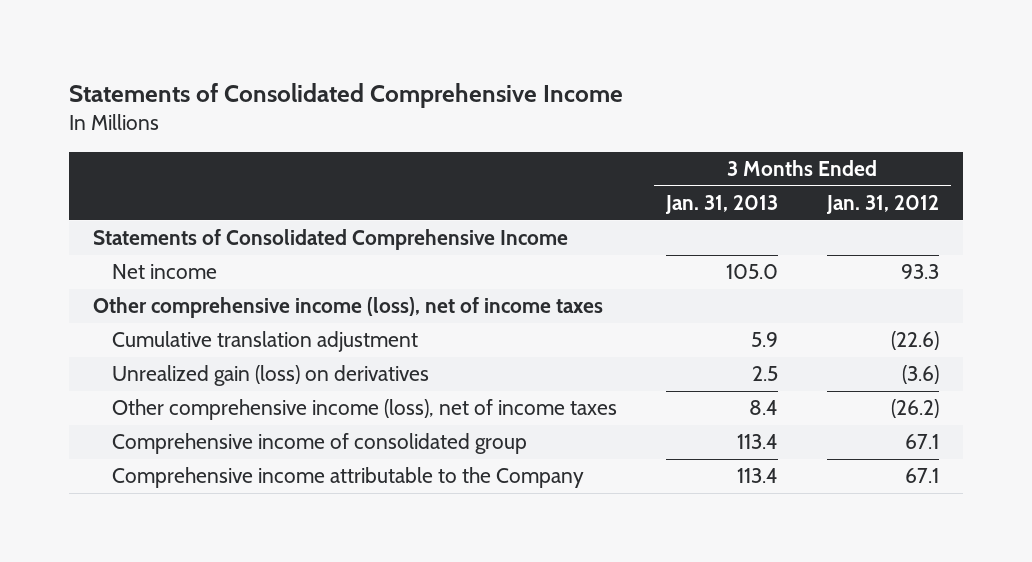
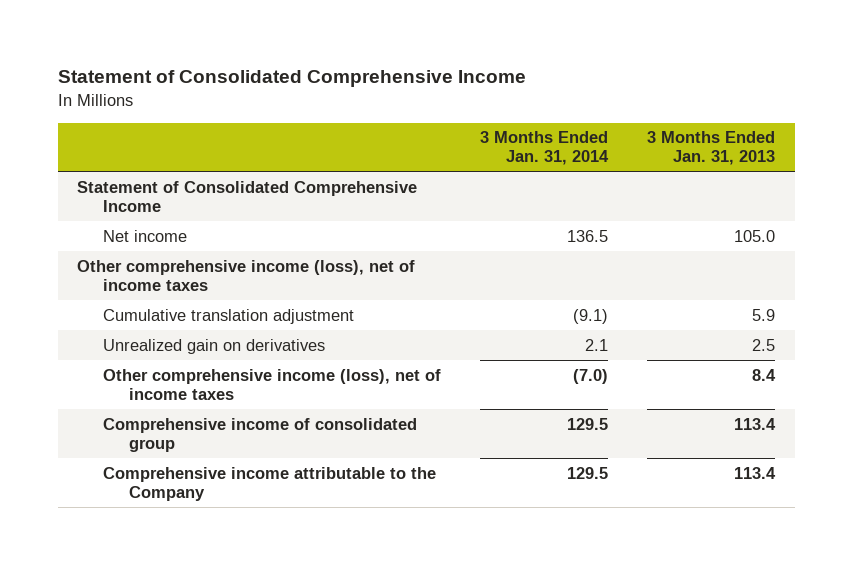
[68,82,623,108] Statements of Consolidated Comprehensive Income -> [57,70,526,88] Statement of Consolidated Comprehensive Income
[825,195,939,215] Jan. 31, 2012 -> none
none -> [480,131,610,166] 3 Months Ended Jan. 31, 2014
[93,229,569,251] Statements of Consolidated Comprehensive Income -> [77,180,418,212] Statement of Consolidated Comprehensive Income
[112,365,430,387] Unrealized gain (loss) on derivatives -> [103,338,326,354] Unrealized gain on derivatives

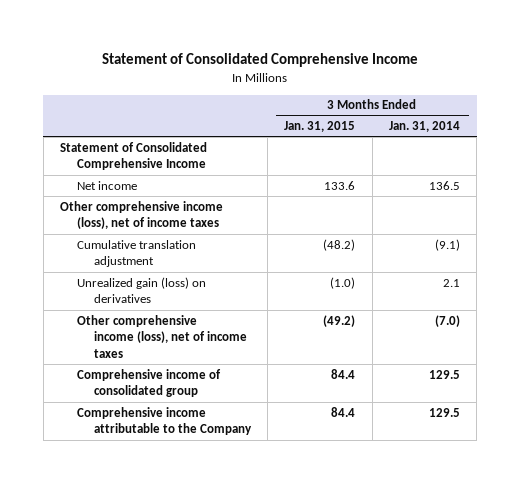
[647,131,776,166] 3 Months Ended Jan. 31, 2013 -> none
none -> [284,121,356,133] Jan. 31, 2015
[103,338,326,354] Unrealized gain on derivatives -> [77,276,207,304] Unrealized gain (loss) on derivatives

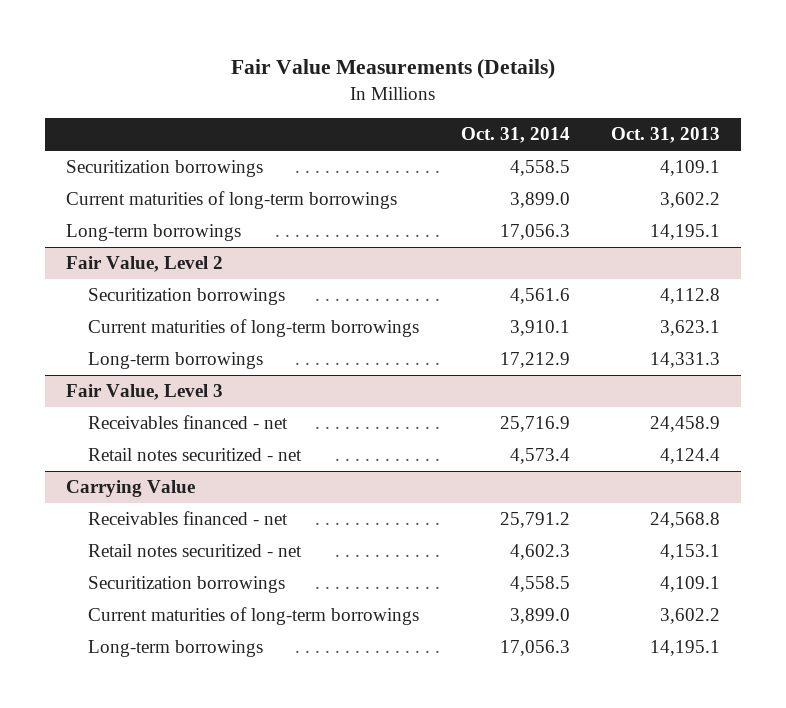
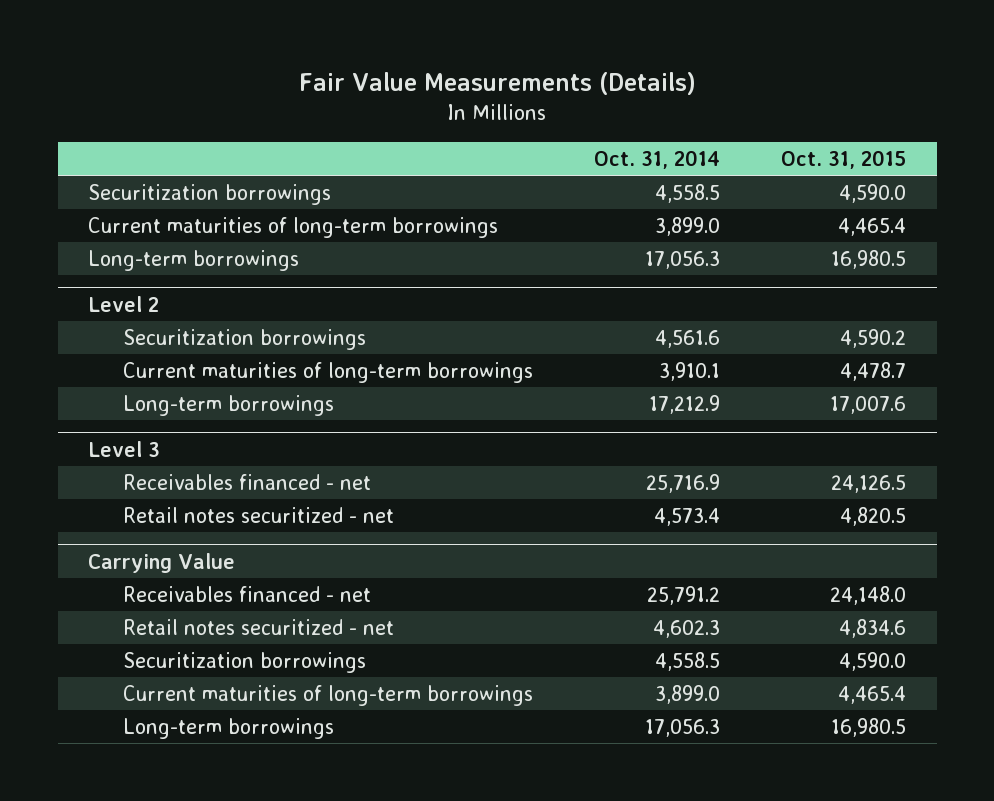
[611,127,721,144] Oct. 31, 2013 -> none
none -> [781,149,907,169] Oct. 31, 2015
[65,256,223,273] Fair Value, Level 2 -> [88,295,160,312] Level 2
[65,384,223,401] Fair Value, Level 3 -> [88,440,161,457] Level 3

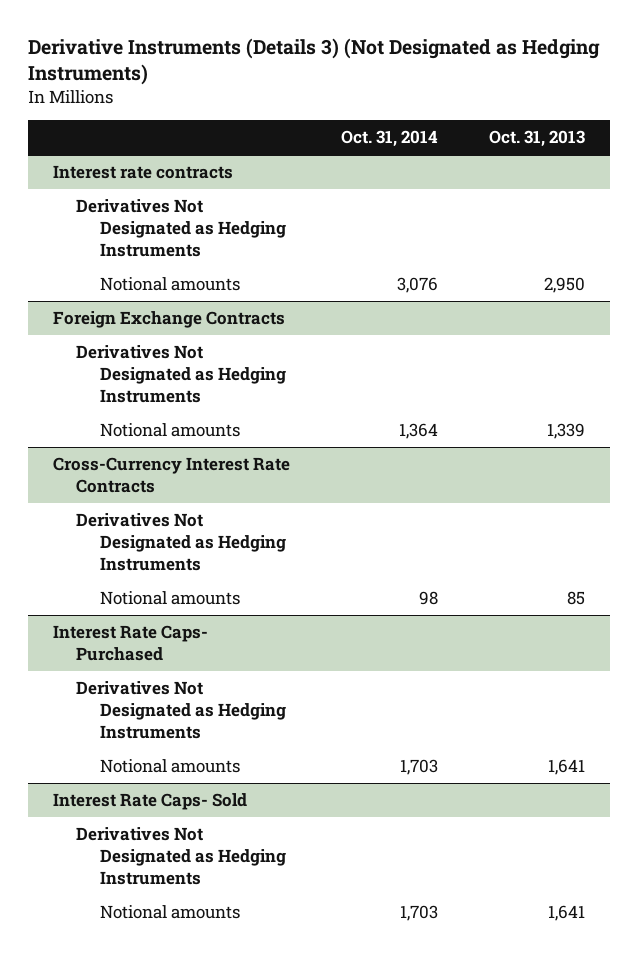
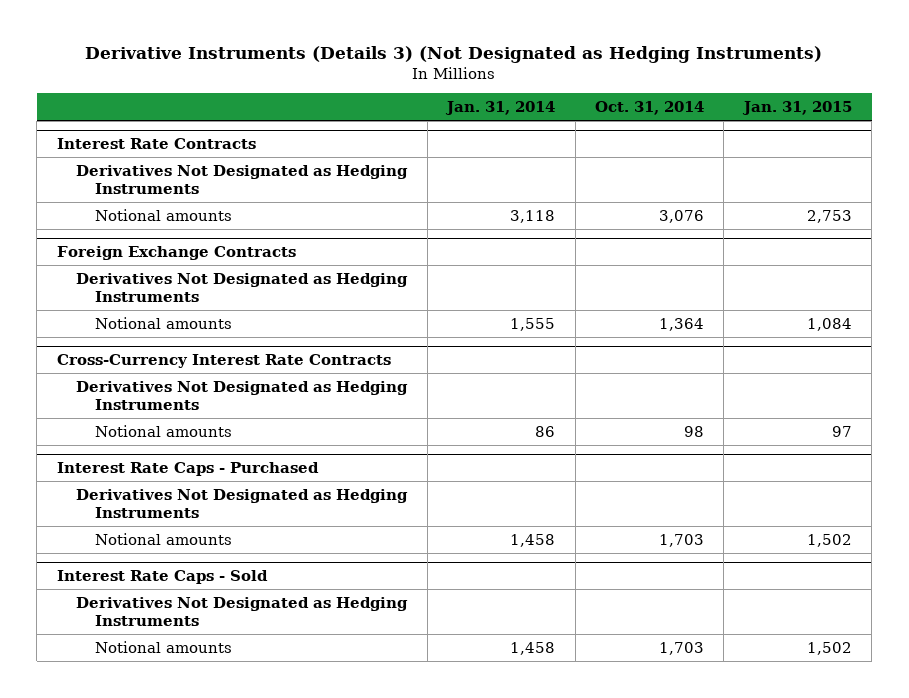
[488,130,585,148] Oct. 31, 2013 -> none
none -> [445,101,556,116] Jan. 31, 2014
none -> [741,101,852,116] Jan. 31, 2015
[53,165,234,180] Interest rate contracts -> [56,137,256,149] Interest Rate Contracts
[53,625,209,662] Interest Rate Caps- Purchased -> [56,461,319,476] Interest Rate Caps - Purchased
[53,793,248,811] Interest Rate Caps- Sold -> [56,569,268,584] Interest Rate Caps - Sold

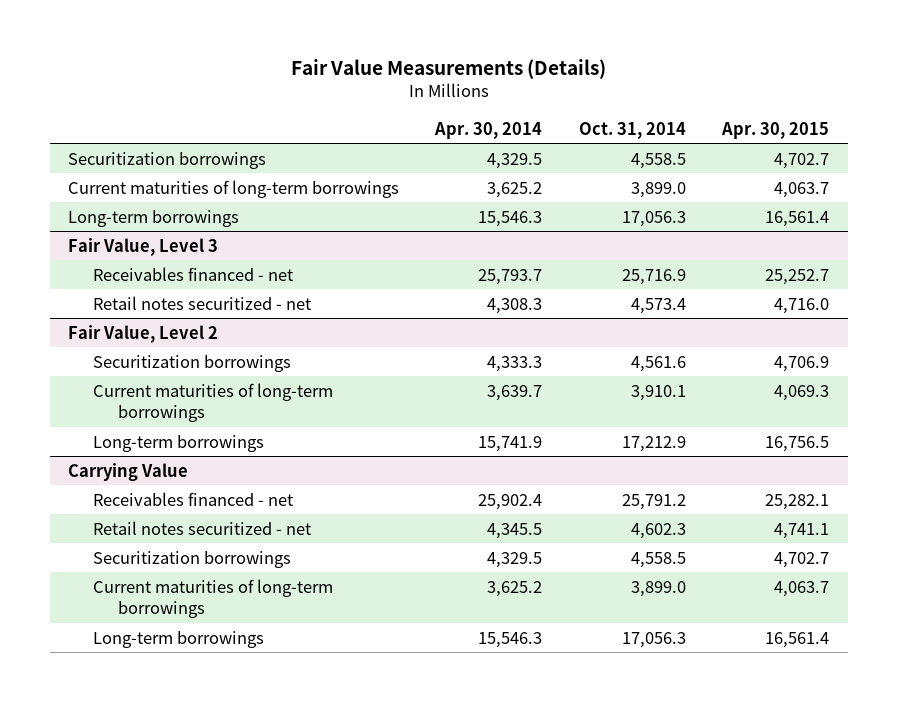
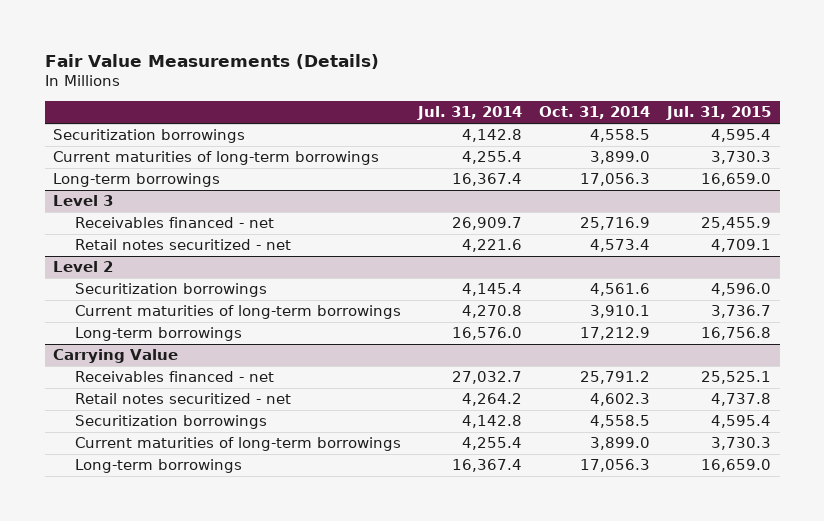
[434,121,543,139] Apr. 30, 2014 -> none
[721,121,830,139] Apr. 30, 2015 -> none
none -> [416,106,522,121] Jul. 31, 2014
none -> [666,106,772,121] Jul. 31, 2015
[67,237,218,256] Fair Value, Level 3 -> [53,195,114,207] Level 3
[67,324,218,343] Fair Value, Level 2 -> [53,261,114,273] Level 2

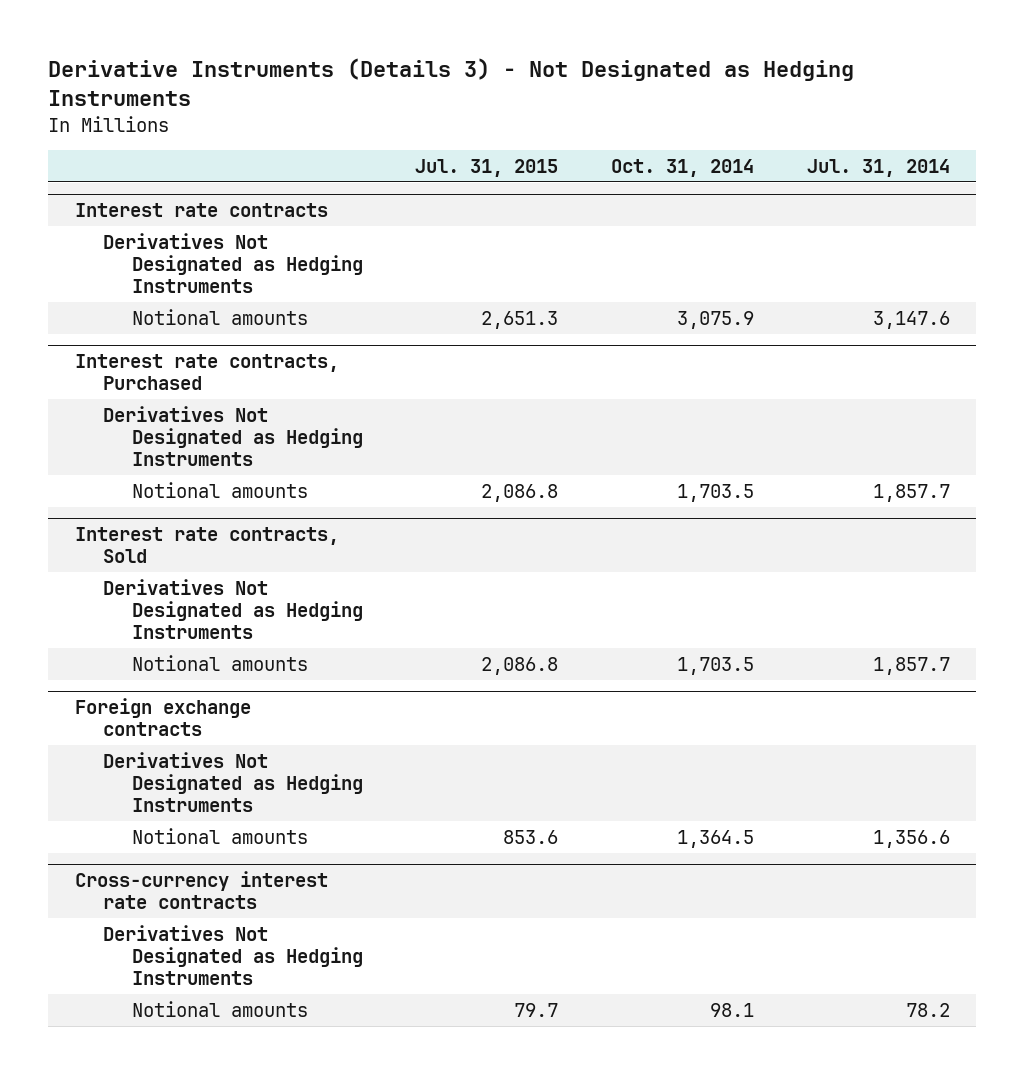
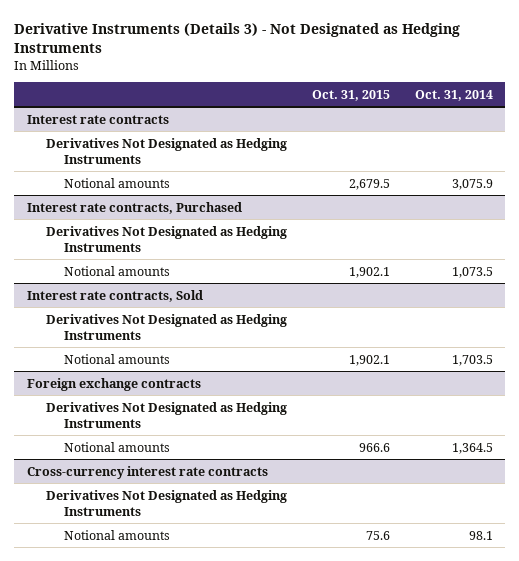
[415,158,559,177] Jul. 31, 2015 -> none
[806,158,950,177] Jul. 31, 2014 -> none
none -> [311,89,390,101] Oct. 31, 2015
[676,483,754,502] 1,703.5 -> [451,266,493,278] 1,073.5

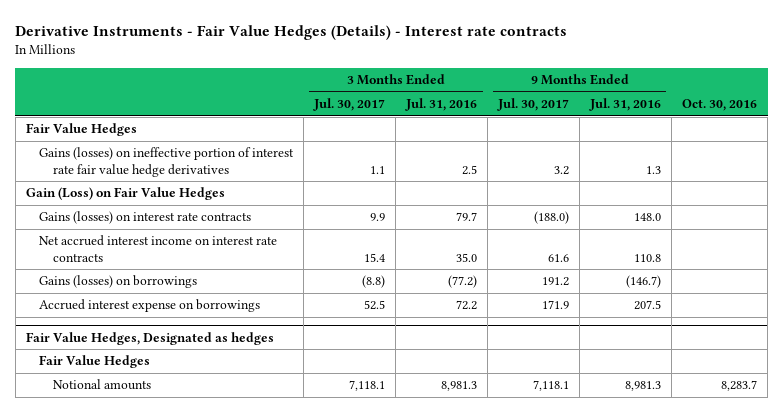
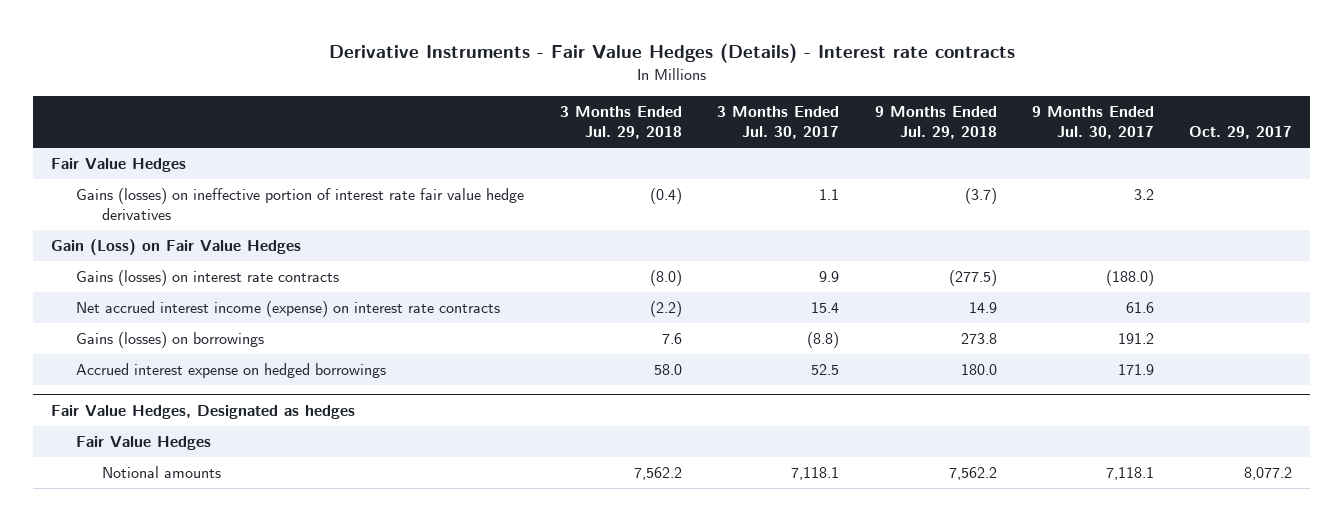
[405,98,478,112] Jul. 31, 2016 -> none
[589,98,662,112] Jul. 31, 2016 -> none
[682,99,758,112] Oct. 30, 2016 -> none
none -> [559,106,682,140] 3 Months Ended Jul. 29, 2018
none -> [874,106,997,140] 9 Months Ended Jul. 29, 2018
none -> [1189,126,1293,140] Oct. 29, 2017
[39,235,278,262] Net accrued interest income on interest rate contracts -> [76,301,501,318] Net accrued interest income (expense) on interest rate contracts
[39,299,261,313] Accrued interest expense on borrowings -> [76,363,387,379] Accrued interest expense on hedged borrowings

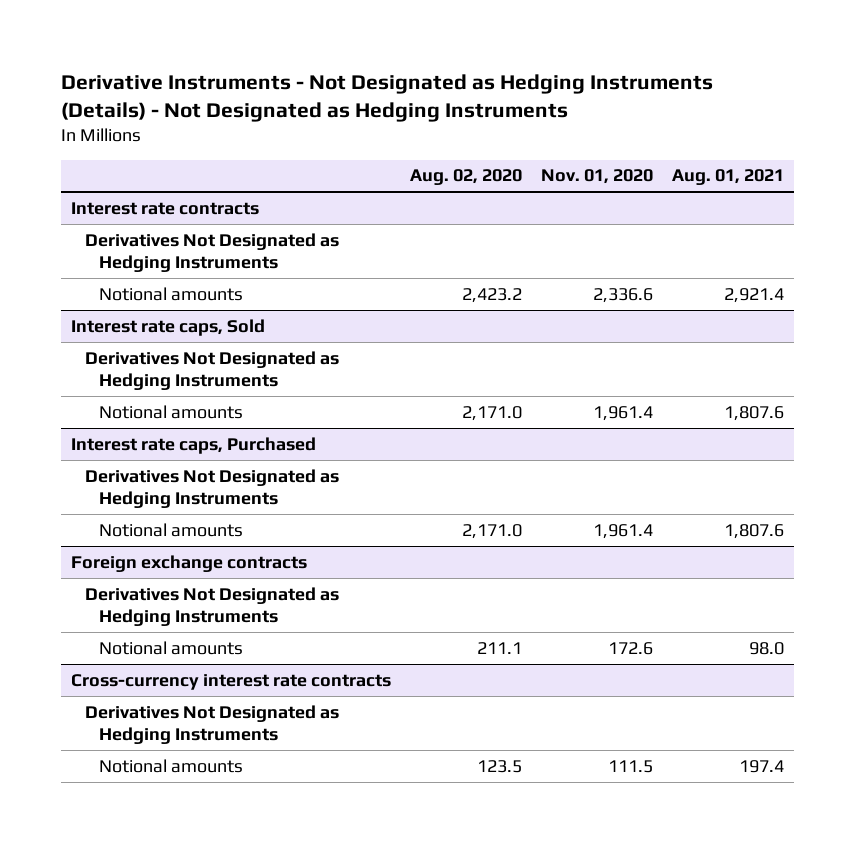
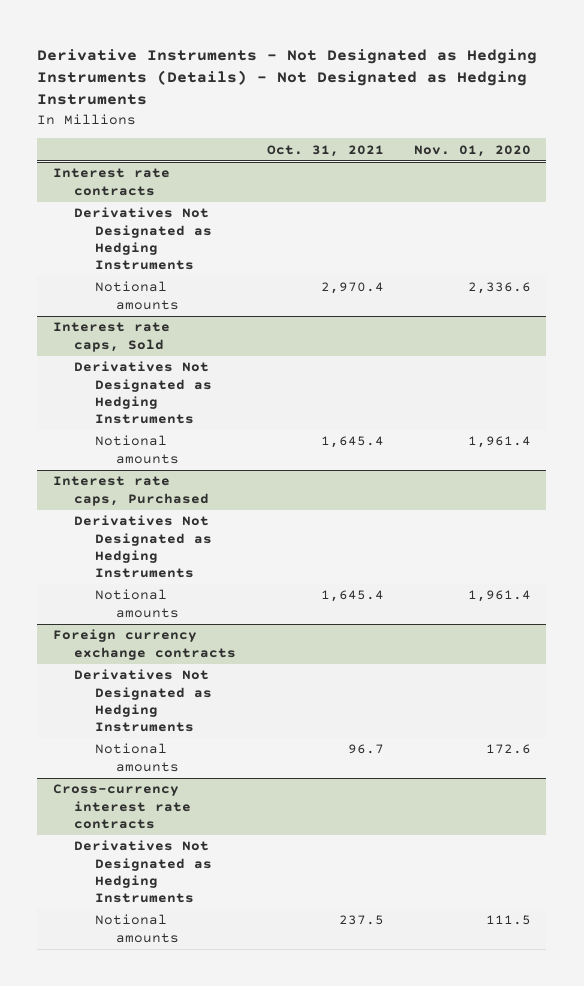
[409,169,522,186] Aug. 02, 2020 -> none
[672,169,785,186] Aug. 01, 2021 -> none
none -> [266,144,384,157] Oct. 31, 2021
[70,554,307,572] Foreign exchange contracts -> [52,629,236,660] Foreign currency exchange contracts

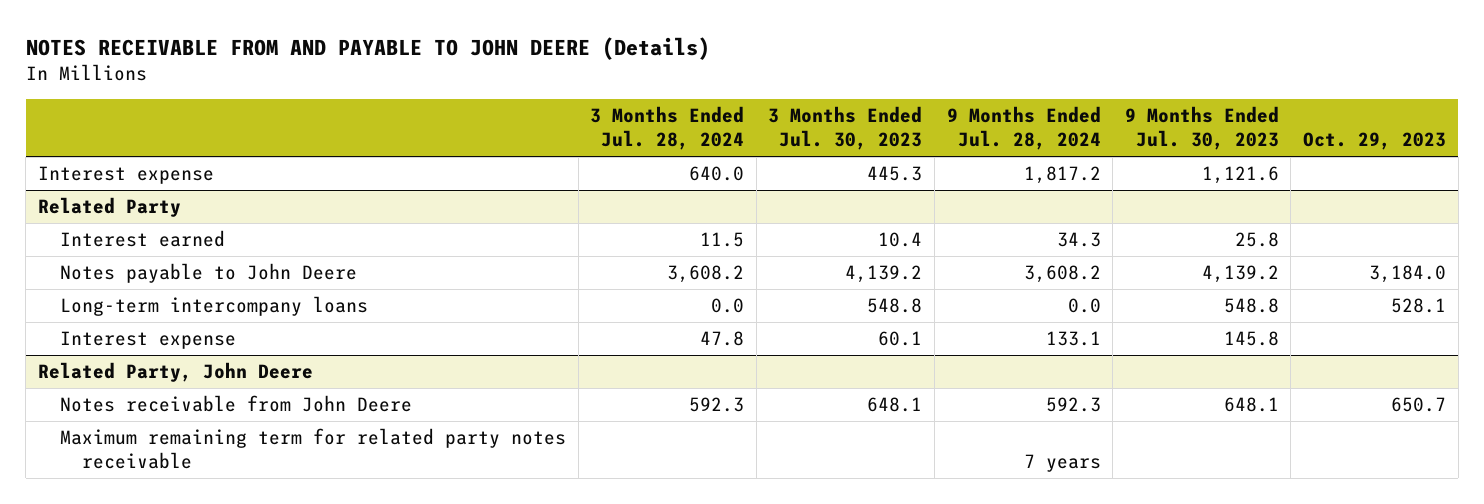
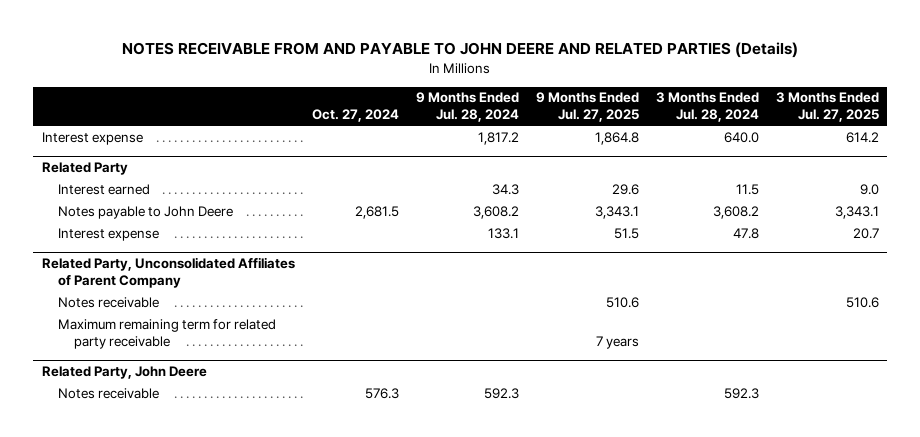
[25,36,710,60] NOTES RECEIVABLE FROM AND PAYABLE TO JOHN DEERE (Details) -> [122,42,799,59] NOTES RECEIVABLE FROM AND PAYABLE TO JOHN DEERE AND RELATED PARTIES (Details)
[768,106,923,151] 3 Months Ended Jul. 30, 2023 -> none
[1124,106,1279,151] 9 Months Ended Jul. 30, 2023 -> none
[1303,132,1447,151] Oct. 29, 2023 -> none
none -> [311,109,399,123] Oct. 27, 2024
none -> [535,92,639,123] 9 Months Ended Jul. 27, 2025
none -> [775,92,879,123] 3 Months Ended Jul. 27, 2025
[60,296,369,317] Long-term intercompany loans -> none
none -> [41,257,295,289] Related Party, Unconsolidated Affiliates of Parent Company
none -> [58,296,160,308] Notes receivable
none -> [58,318,277,349] Maximum remaining term for related party receivable
[60,428,567,470] Maximum remaining term for related party notes receivable -> none
[60,395,413,413] Notes receivable from John Deere -> [58,387,160,399] Notes receivable

